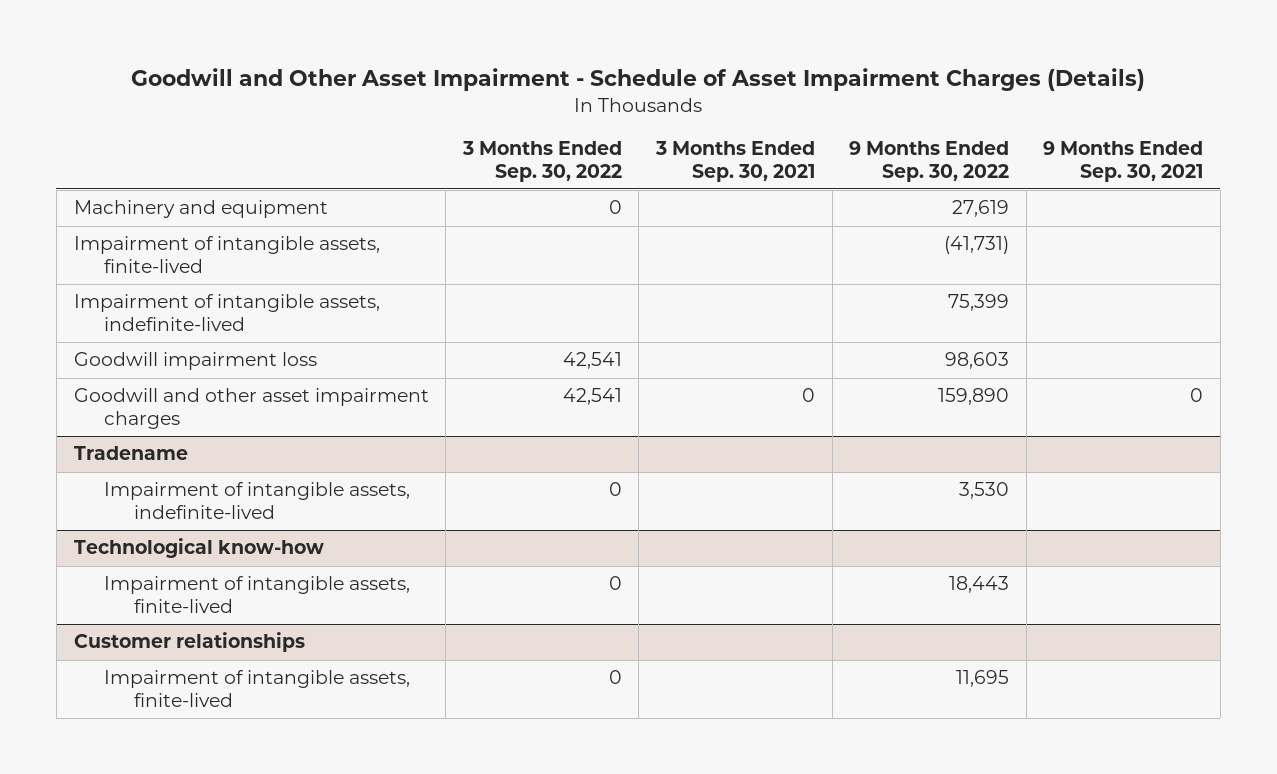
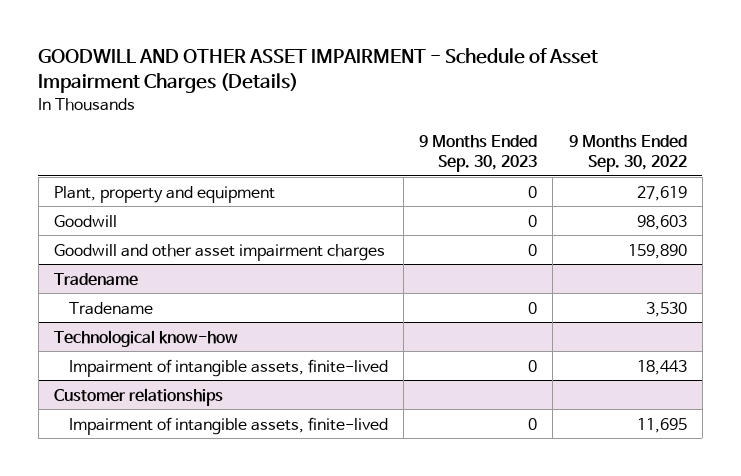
[131,67,1146,91] Goodwill and Other Asset Impairment - Schedule of Asset Impairment Charges (Details) -> [38,48,599,94] GOODWILL AND OTHER ASSET IMPAIRMENT - Schedule of Asset Impairment Charges (Details)
[461,140,622,182] 3 Months Ended Sep. 30, 2022 -> none
[654,140,815,182] 3 Months Ended Sep. 30, 2021 -> none
[1043,140,1204,182] 9 Months Ended Sep. 30, 2021 -> none
none -> [419,134,538,173] 9 Months Ended Sep. 30, 2023
[73,236,380,274] Impairment of intangible assets, finite-lived -> none
[73,294,380,332] Impairment of intangible assets, indefinite-lived -> none
[73,200,328,219] Machinery and equipment -> [53,185,275,203] Plant, property and equipment
[73,352,317,371] Goodwill impairment loss -> [53,214,117,227] Goodwill
[103,482,410,520] Impairment of intangible assets, indefinite-lived -> [68,301,153,315] Tradename

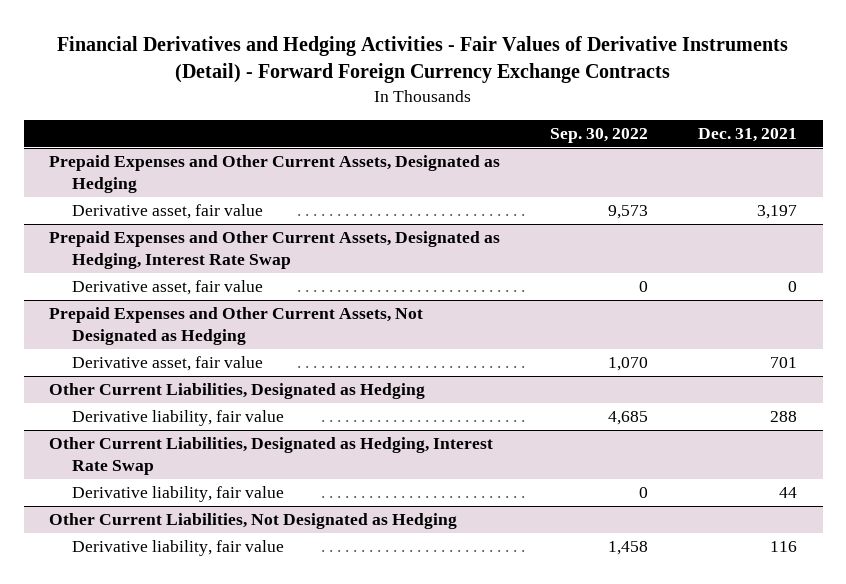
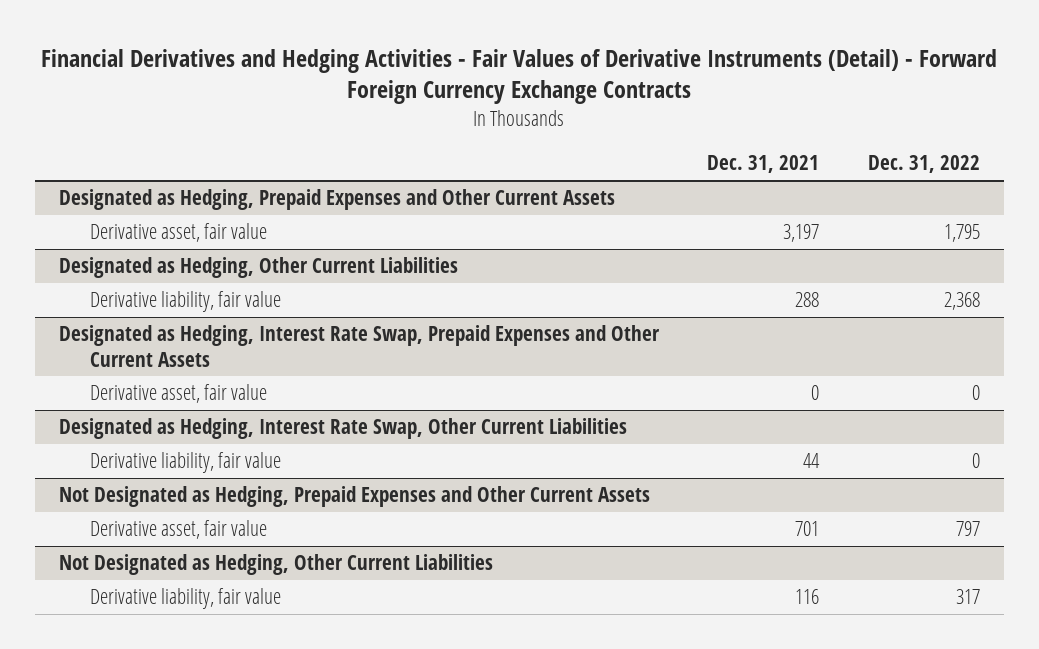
[550,127,649,143] Sep. 30, 2022 -> none
none -> [867,155,980,174] Dec. 31, 2022
[48,155,500,193] Prepaid Expenses and Other Current Assets, Designated as Hedging -> [59,189,616,211] Designated as Hedging, Prepaid Expenses and Other Current Assets
[48,231,500,269] Prepaid Expenses and Other Current Assets, Designated as Hedging, Interest Rate Swap -> none
[72,280,264,296] Derivative asset, fair value -> none
[48,307,423,345] Prepaid Expenses and Other Current Assets, Not Designated as Hedging -> none
[72,356,264,372] Derivative asset, fair value -> none
[48,383,425,400] Other Current Liabilities, Designated as Hedging -> [59,257,459,279] Designated as Hedging, Other Current Liabilities
none -> [59,325,661,367] Designated as Hedging, Interest Rate Swap, Prepaid Expenses and Other Current Assets
none -> [89,384,267,404] Derivative asset, fair value
[48,437,493,475] Other Current Liabilities, Designated as Hedging, Interest Rate Swap -> [59,418,628,440] Designated as Hedging, Interest Rate Swap, Other Current Liabilities
none -> [59,486,651,508] Not Designated as Hedging, Prepaid Expenses and Other Current Assets
none -> [89,520,267,540] Derivative asset, fair value
[48,513,457,530] Other Current Liabilities, Not Designated as Hedging -> [59,554,494,576] Not Designated as Hedging, Other Current Liabilities

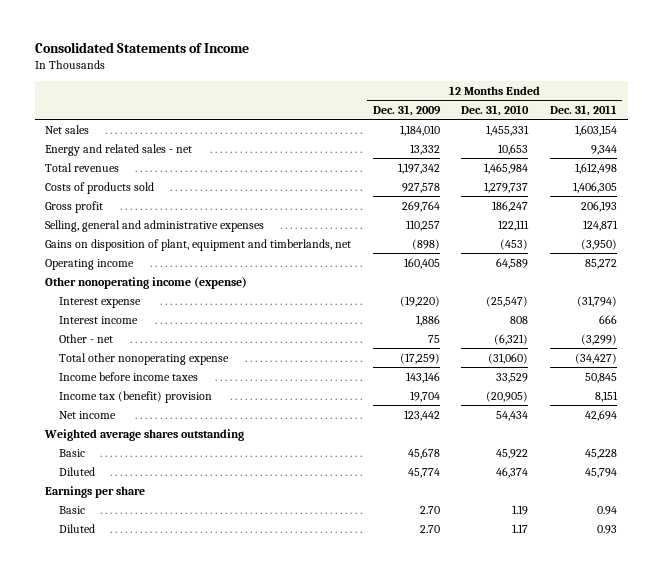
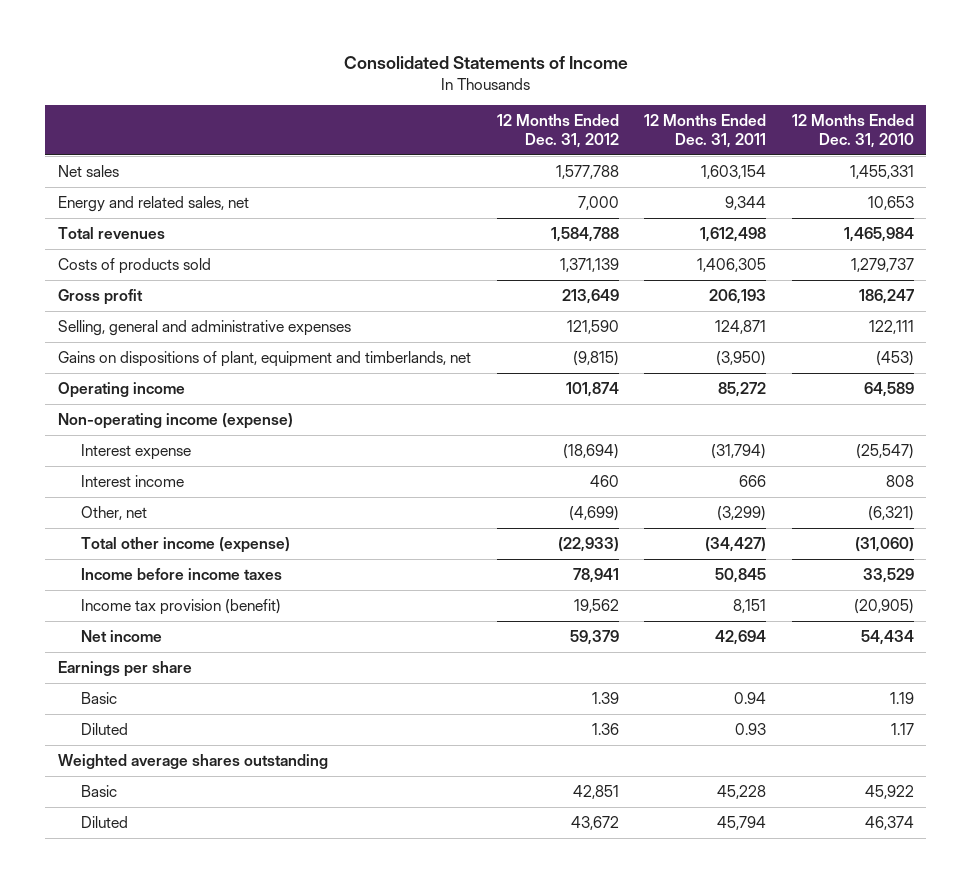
[372,104,441,116] Dec. 31, 2009 -> none
none -> [496,114,619,149] 12 Months Ended Dec. 31, 2012
[45,143,193,156] Energy and related sales - net -> [58,195,250,212] Energy and related sales, net
[45,238,352,251] Gains on disposition of plant, equipment and timberlands, net -> [58,350,472,367] Gains on dispositions of plant, equipment and timberlands, net
[45,276,248,289] Other nonoperating income (expense) -> [58,412,294,429] Non-operating income (expense)
[59,333,114,343] Other - net -> [80,505,147,520] Other, net
[59,352,230,365] Total other nonoperating expense -> [80,536,290,553] Total other income (expense)
[59,390,213,403] Income tax (benefit) provision -> [80,598,281,615] Income tax provision (benefit)
[44,428,245,441] Weighted average shares outstanding -> [58,753,329,769] Weighted average shares outstanding
[59,448,86,457] Basic -> [80,784,117,797] Basic
[59,466,96,476] Diluted -> [80,815,128,828] Diluted

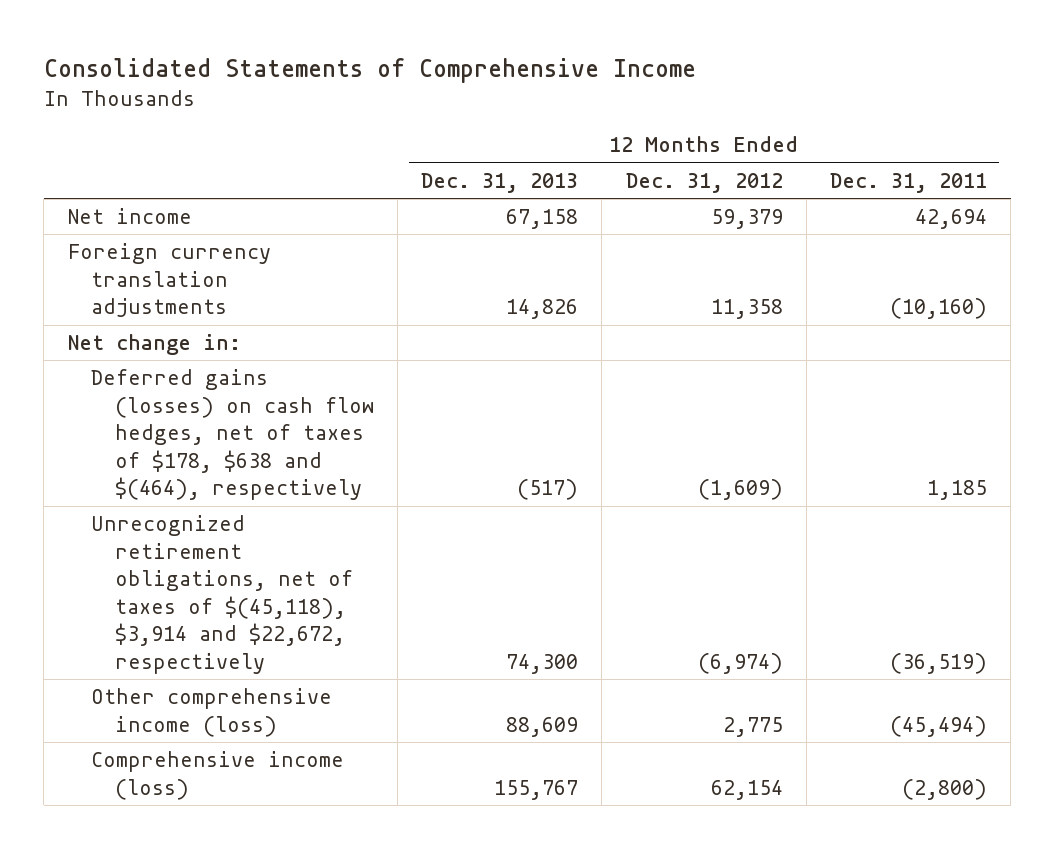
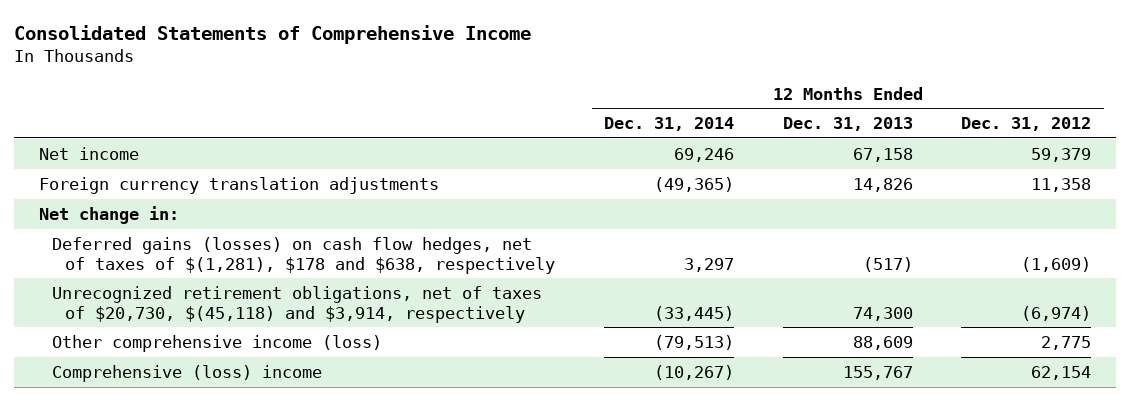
[830,172,988,193] Dec. 31, 2011 -> none
none -> [603,117,734,132] Dec. 31, 2014
[91,369,374,501] Deferred gains (losses) on cash flow hedges, net of taxes of $178, $638 and $(464), respectively -> [51,236,556,274] Deferred gains (losses) on cash flow hedges, net of taxes of $(1,281), $178 and $638, respectively
[91,515,353,674] Unrecognized retirement obligations, net of taxes of $(45,118), $3,914 and $22,672, respectively -> [51,285,542,323] Unrecognized retirement obligations, net of taxes of $20,730, $(45,118) and $3,914, respectively
[91,751,345,800] Comprehensive income (loss) -> [51,364,322,382] Comprehensive (loss) income

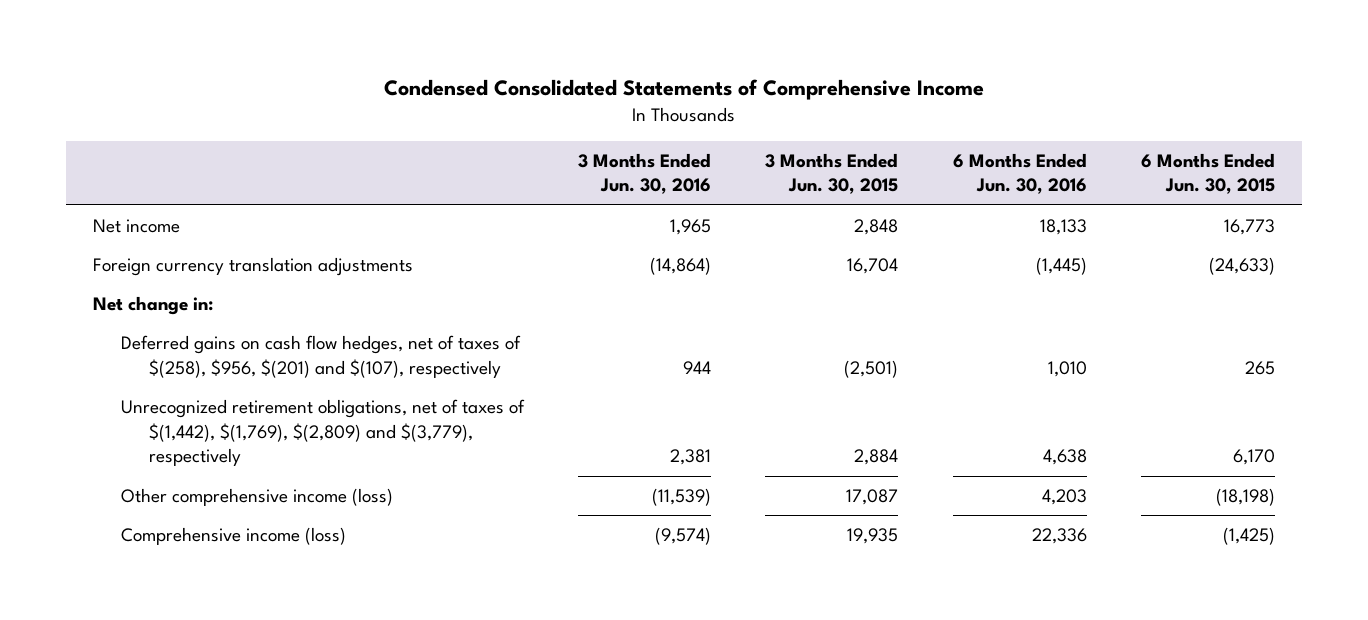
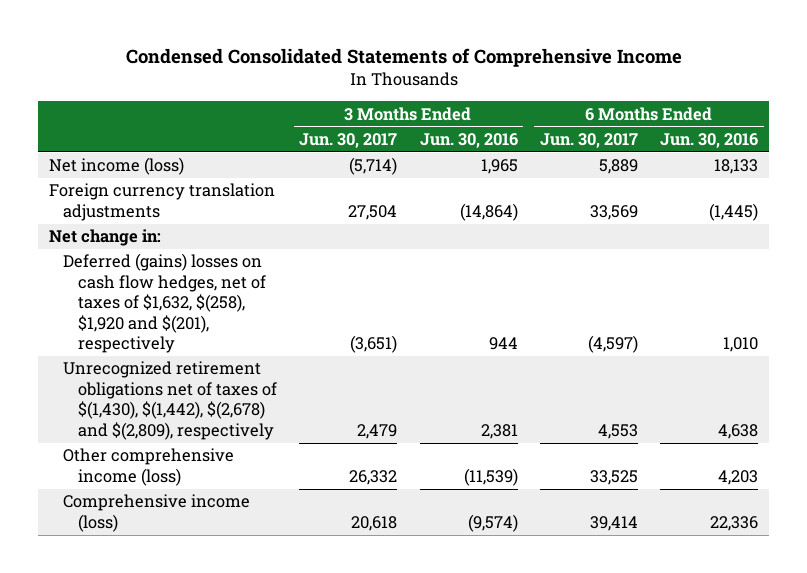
[765,152,899,195] 3 Months Ended Jun. 30, 2015 -> none
[1140,152,1275,195] 6 Months Ended Jun. 30, 2015 -> none
none -> [299,133,398,149] Jun. 30, 2017
none -> [539,133,638,149] Jun. 30, 2017
[92,219,180,234] Net income -> [48,157,184,176] Net income (loss)
[120,335,521,378] Deferred gains on cash flow hedges, net of taxes of $(258), $956, $(201) and $(107), respectively -> [63,253,267,354] Deferred (gains) losses on cash flow hedges, net of taxes of $1,632, $(258), $1,920 and $(201), respectively
[120,399,525,467] Unrecognized retirement obligations, net of taxes of $(1,442), $(1,769), $(2,809) and $(3,779), respectively -> [63,361,278,440] Unrecognized retirement obligations net of taxes of $(1,430), $(1,442), $(2,678) and $(2,809), respectively

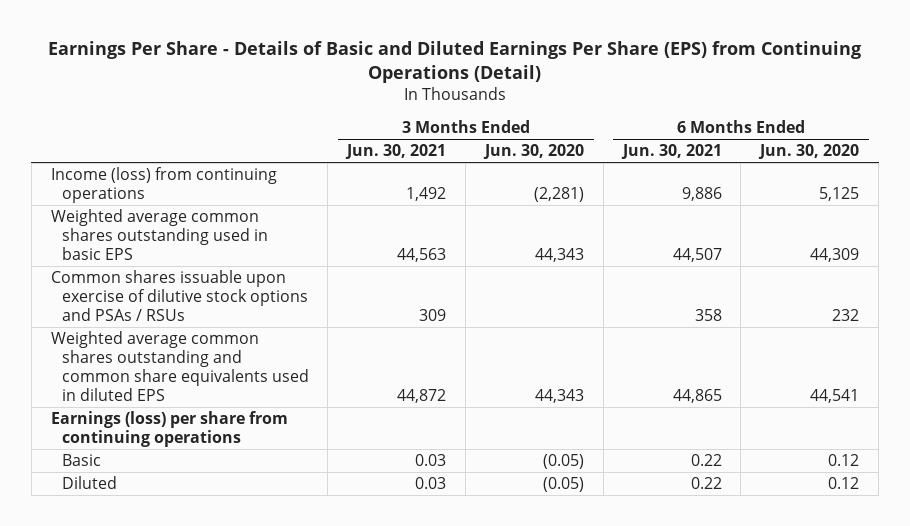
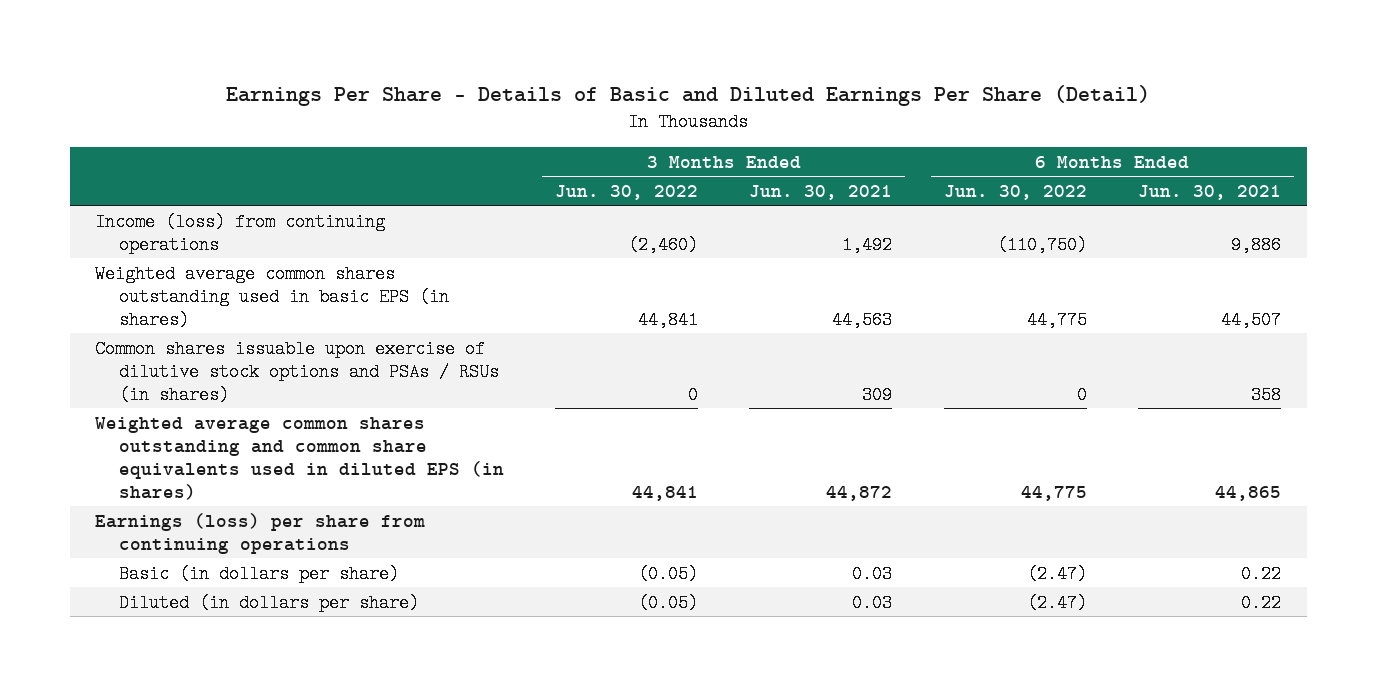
[47,41,861,84] Earnings Per Share - Details of Basic and Diluted Earnings Per Share (EPS) from Continuing Operations (Detail) -> [226,84,1151,106] Earnings Per Share - Details of Basic and Diluted Earnings Per Share (Detail)
[482,144,584,160] Jun. 30, 2020 -> none
[758,144,860,160] Jun. 30, 2020 -> none
none -> [554,184,698,200] Jun. 30, 2022
none -> [943,184,1087,200] Jun. 30, 2022
[50,209,268,261] Weighted average common shares outstanding used in basic EPS -> [95,264,449,329] Weighted average common shares outstanding used in basic EPS (in shares)
[50,270,308,322] Common shares issuable upon exercise of dilutive stock options and PSAs / RSUs -> [95,339,499,404] Common shares issuable upon exercise of dilutive stock options and PSAs / RSUs (in shares)
[50,331,309,402] Weighted average common shares outstanding and common share equivalents used in diluted EPS -> [95,416,504,500] Weighted average common shares outstanding and common share equivalents used in diluted EPS (in shares)
[61,454,101,467] Basic -> [118,564,399,583] Basic (in dollars per share)
[61,476,117,490] Diluted -> [118,593,419,612] Diluted (in dollars per share)

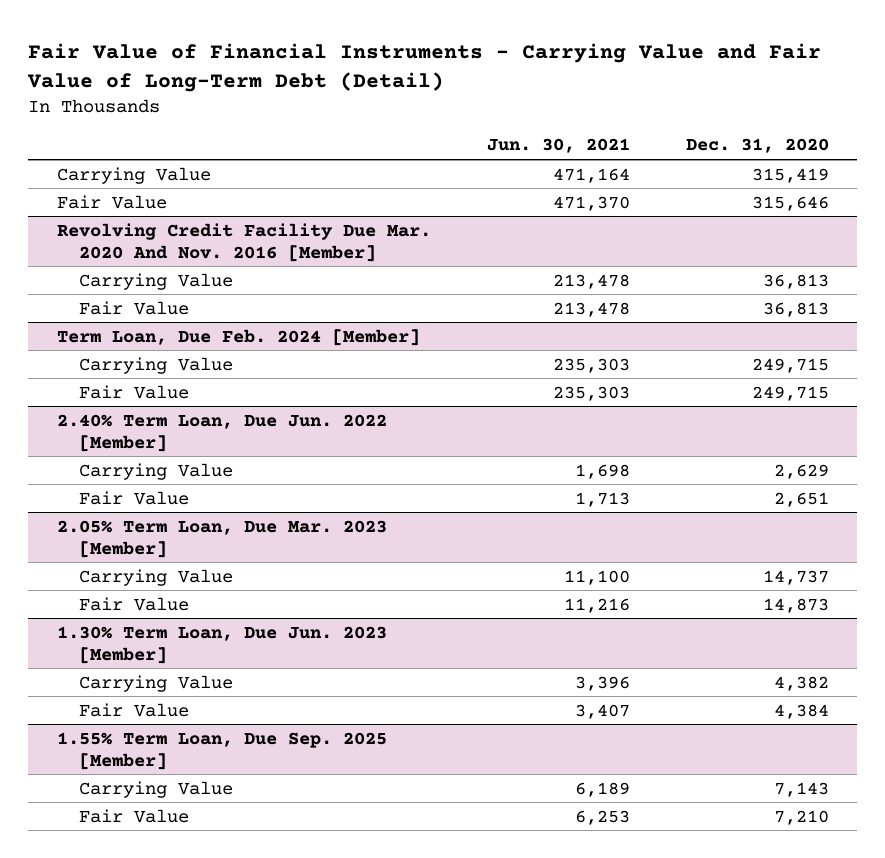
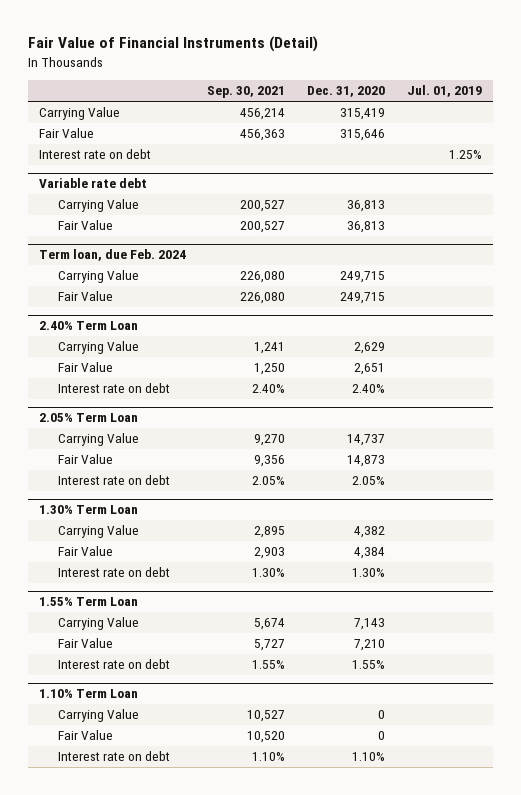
[27,42,822,92] Fair Value of Financial Instruments - Carrying Value and Fair Value of Long-Term Debt (Detail) -> [27,36,318,53] Fair Value of Financial Instruments (Detail)
[486,138,630,154] Jun. 30, 2021 -> none
none -> [207,86,286,99] Sep. 30, 2021
none -> [407,85,483,98] Jul. 01, 2019
none -> [38,149,151,160] Interest rate on debt
[56,222,431,262] Revolving Credit Facility Due Mar. 2020 And Nov. 2016 [Member] -> [38,178,147,189] Variable rate debt
[56,328,420,346] Term Loan, Due Feb. 2024 [Member] -> [38,249,186,262] Term loan, due Feb. 2024
[56,413,387,452] 2.40% Term Loan, Due Jun. 2022 [Member] -> [38,321,138,331] 2.40% Term Loan
none -> [57,383,170,394] Interest rate on debt
[56,519,387,558] 2.05% Term Loan, Due Mar. 2023 [Member] -> [38,413,138,423] 2.05% Term Loan
none -> [57,475,170,486] Interest rate on debt
[56,625,387,664] 1.30% Term Loan, Due Jun. 2023 [Member] -> [38,505,138,515] 1.30% Term Loan
none -> [57,567,170,578] Interest rate on debt
[56,731,387,770] 1.55% Term Loan, Due Sep. 2025 [Member] -> [38,597,138,607] 1.55% Term Loan
none -> [57,659,170,670] Interest rate on debt
none -> [38,689,138,699] 1.10% Term Loan
none -> [57,709,139,723] Carrying Value
none -> [57,730,113,741] Fair Value
none -> [57,751,170,762] Interest rate on debt

